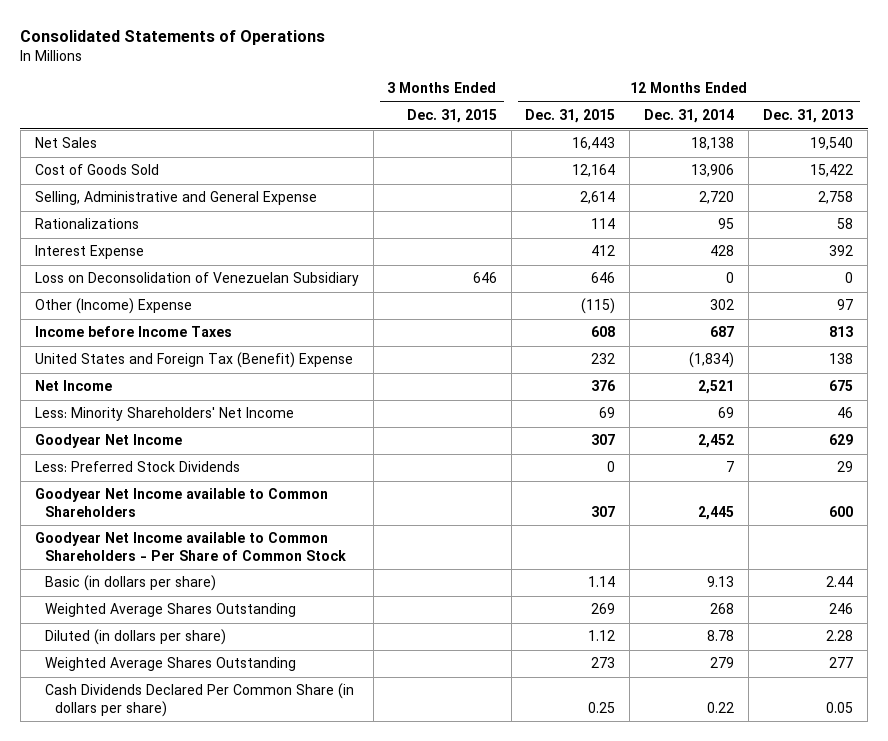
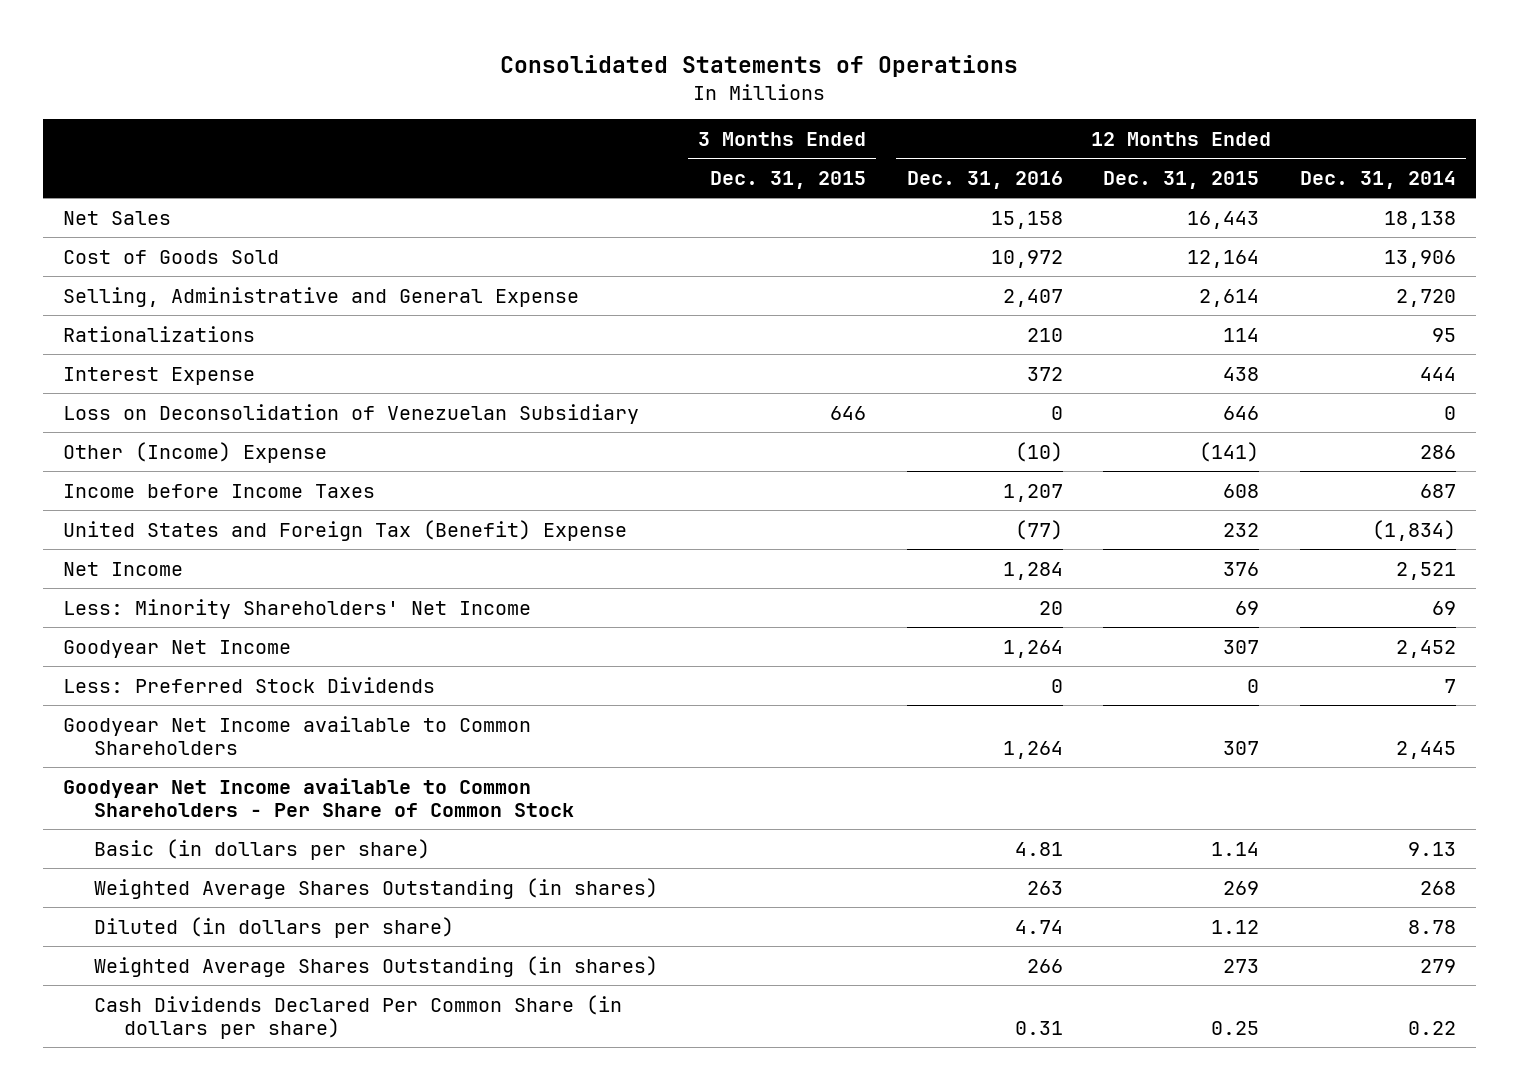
[763,109,854,124] Dec. 31, 2013 -> none
none -> [906,170,1063,189] Dec. 31, 2016
[591,245,616,257] 412 -> [1223,366,1260,381] 438
[710,245,735,257] 428 -> [1419,366,1456,381] 444
[581,298,616,315] (115) -> [1199,441,1260,462] (141)
[710,299,735,311] 302 -> [1419,444,1456,459] 286
[44,603,296,618] Weighted Average Shares Outstanding -> [93,877,658,899] Weighted Average Shares Outstanding (in shares)
[44,657,296,672] Weighted Average Shares Outstanding -> [93,955,658,977] Weighted Average Shares Outstanding (in shares)

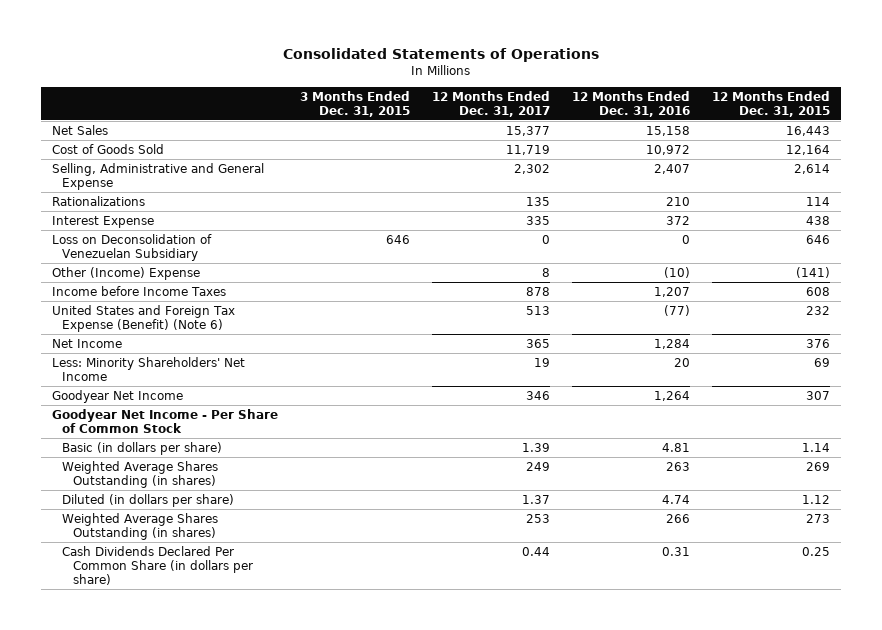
[1299,170,1456,189] Dec. 31, 2014 -> none
none -> [432,90,551,117] 12 Months Ended Dec. 31, 2017
[63,519,628,541] United States and Foreign Tax (Benefit) Expense -> [52,304,236,332] United States and Foreign Tax Expense (Benefit) (Note 6)
[63,676,436,693] Less: Preferred Stock Dividends -> none
[63,715,532,755] Goodyear Net Income available to Common Shareholders -> none
[63,777,574,817] Goodyear Net Income available to Common Shareholders - Per Share of Common Stock -> [52,408,279,433] Goodyear Net Income - Per Share of Common Stock

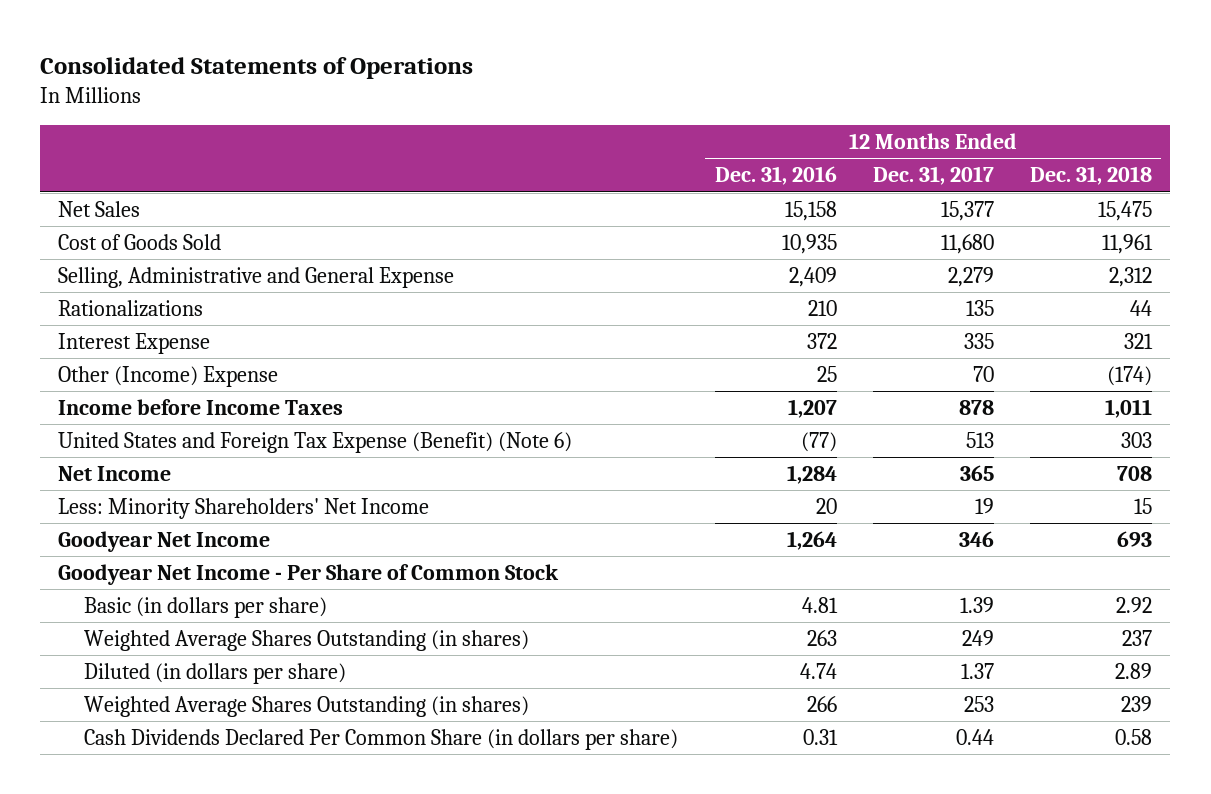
[300,90,411,117] 3 Months Ended Dec. 31, 2015 -> none
[711,90,830,117] 12 Months Ended Dec. 31, 2015 -> none
none -> [1030,166,1153,186] Dec. 31, 2018
[506,144,551,155] 11,719 -> [940,234,994,255] 11,680
[645,144,690,155] 10,972 -> [781,234,837,255] 10,935
[514,163,551,174] 2,302 -> [947,267,994,288] 2,279
[653,163,690,174] 2,407 -> [788,267,837,288] 2,409
[52,233,213,261] Loss on Deconsolidation of Venezuelan Subsidiary -> none
[542,267,551,277] 8 -> [972,366,994,383] 70
[663,266,690,278] (10) -> [816,366,837,383] 25

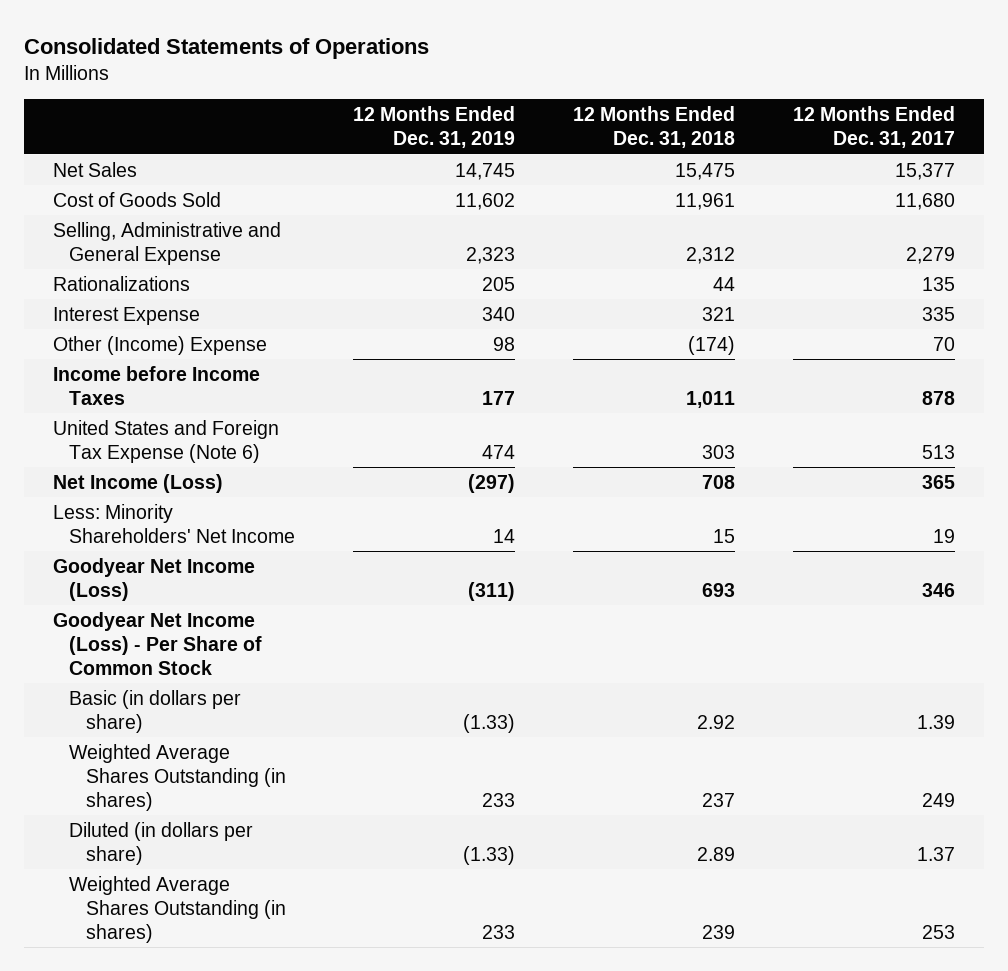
[714,166,837,186] Dec. 31, 2016 -> none
none -> [353,106,516,149] 12 Months Ended Dec. 31, 2019
[58,432,573,454] United States and Foreign Tax Expense (Benefit) (Note 6) -> [53,419,280,463] United States and Foreign Tax Expense (Note 6)
[58,466,172,482] Net Income -> [53,473,224,493] Net Income (Loss)
[58,531,271,553] Goodyear Net Income -> [53,557,256,601] Goodyear Net Income (Loss)
[58,564,560,586] Goodyear Net Income - Per Share of Common Stock -> [53,611,263,675] Goodyear Net Income (Loss) - Per Share of Common Stock
[84,729,679,751] Cash Dividends Declared Per Common Share (in dollars per share) -> none

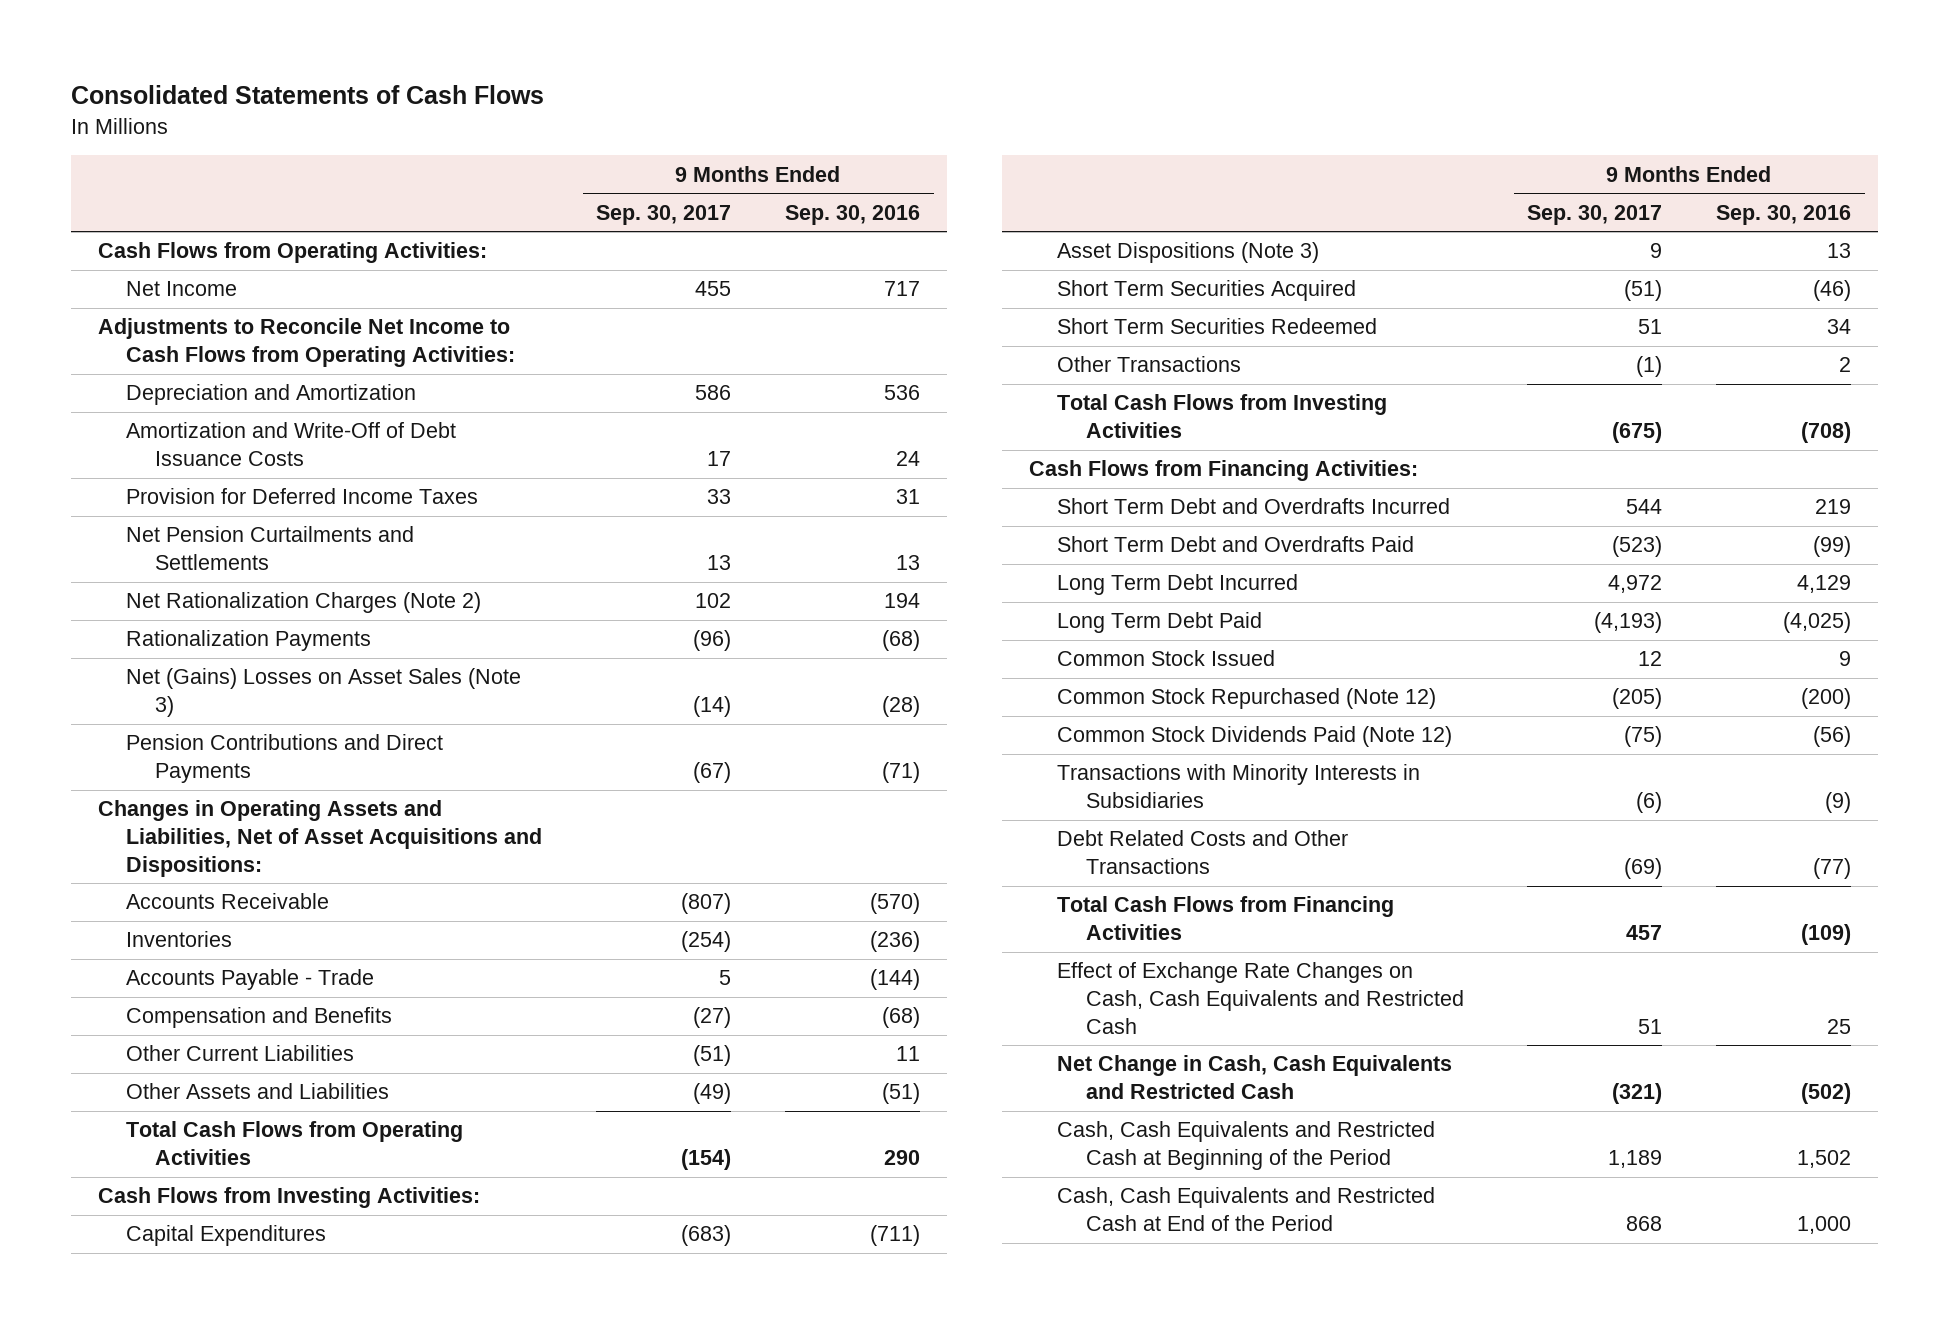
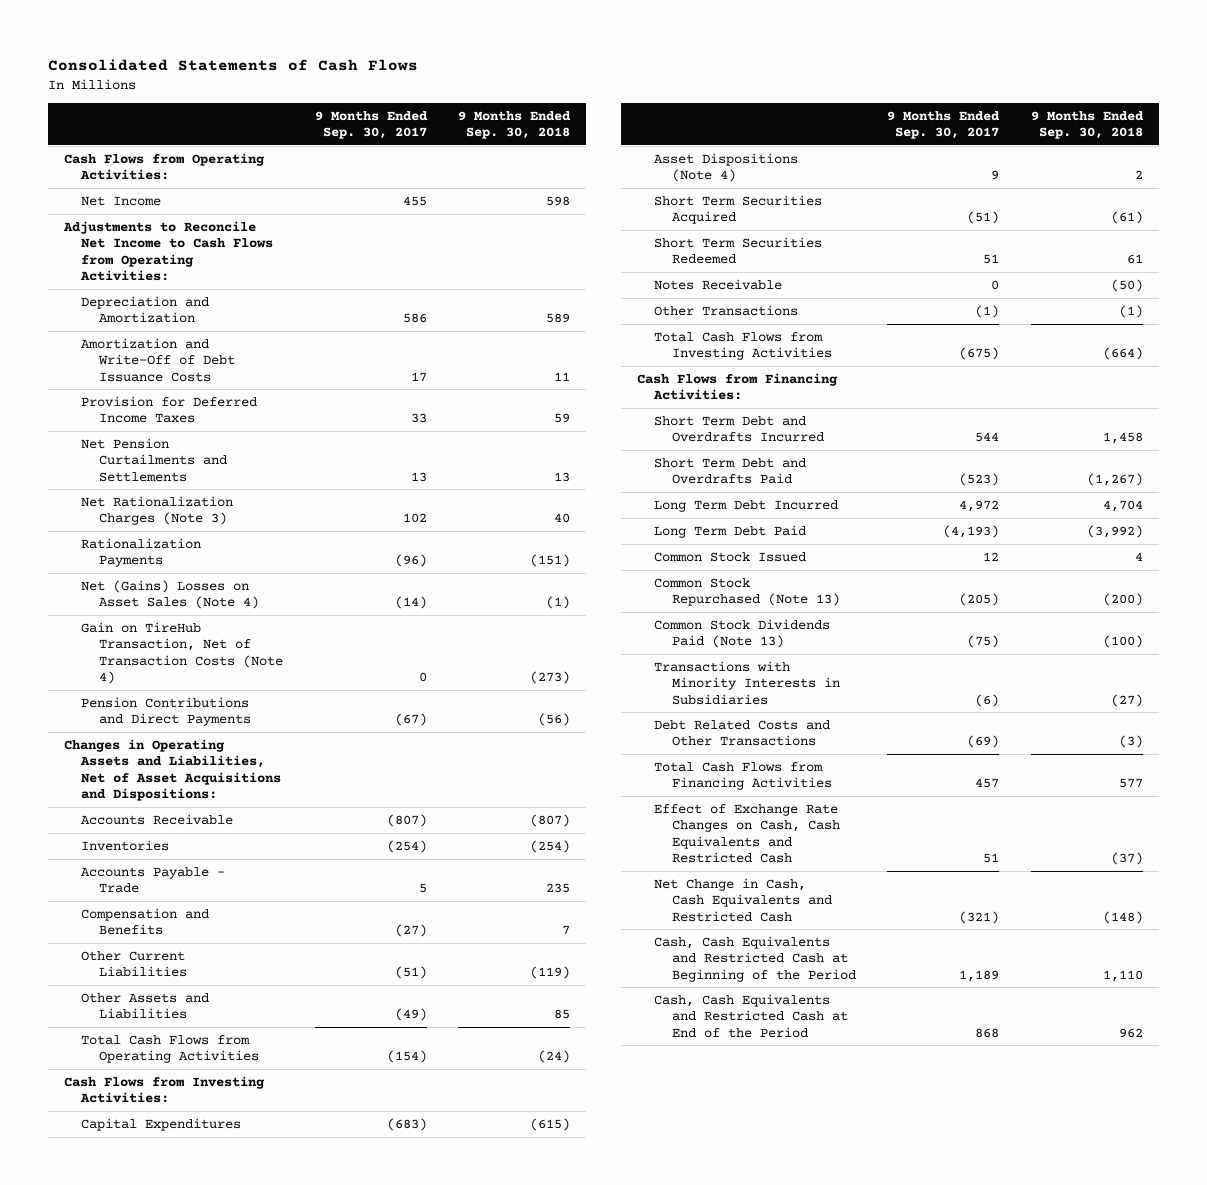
[785,204,921,225] Sep. 30, 2016 -> none
none -> [458,110,572,139] 9 Months Ended Sep. 30, 2018
[126,592,482,614] Net Rationalization Charges (Note 2) -> [81,496,234,526] Net Rationalization Charges (Note 3)
[126,668,522,718] Net (Gains) Losses on Asset Sales (Note 3) -> [81,580,260,610] Net (Gains) Losses on Asset Sales (Note 4)
none -> [81,622,284,684] Gain on TireHub Transaction, Net of Transaction Costs (Note 4)
[1057,242,1320,264] Asset Dispositions (Note 3) -> [654,153,799,183] Asset Dispositions (Note 4)
none -> [654,279,783,291] Notes Receivable
[1057,688,1437,710] Common Stock Repurchased (Note 12) -> [654,578,840,607] Common Stock Repurchased (Note 13)
[1057,726,1453,748] Common Stock Dividends Paid (Note 12) -> [654,619,831,649] Common Stock Dividends Paid (Note 13)

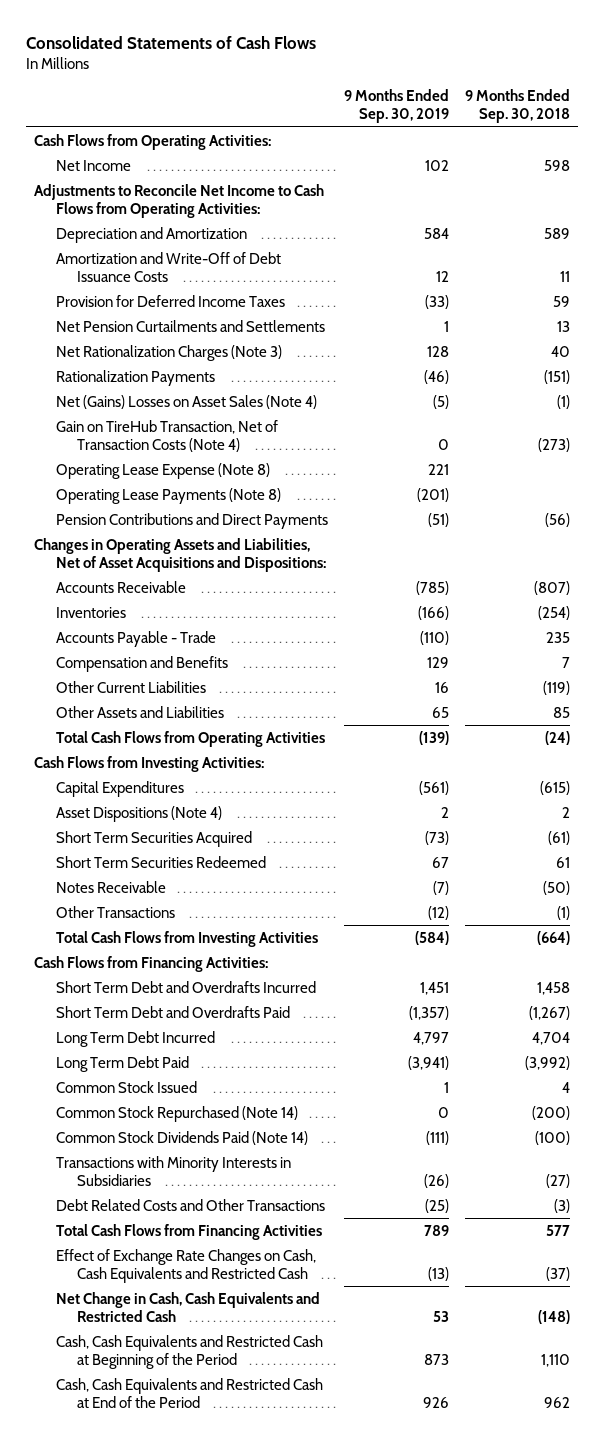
[314,110,428,139] 9 Months Ended Sep. 30, 2017 -> none
none -> [343,89,449,124] 9 Months Ended Sep. 30, 2019
none -> [55,462,270,479] Operating Lease Expense (Note 8)
none -> [55,487,281,504] Operating Lease Payments (Note 8)
[654,578,840,607] Common Stock Repurchased (Note 13) -> [55,1105,298,1122] Common Stock Repurchased (Note 14)
[654,619,831,649] Common Stock Dividends Paid (Note 13) -> [55,1130,308,1145] Common Stock Dividends Paid (Note 14)

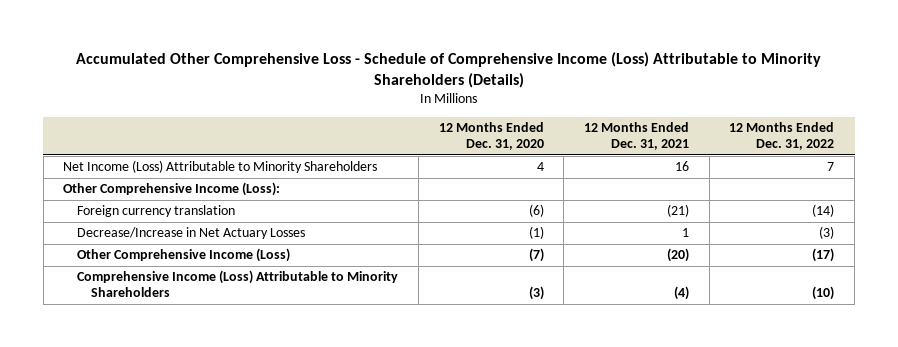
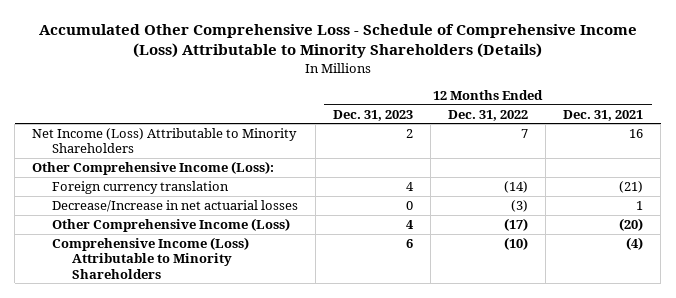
[438,122,544,151] 12 Months Ended Dec. 31, 2020 -> none
none -> [333,109,414,121] Dec. 31, 2023
[77,227,306,240] Decrease/Increase in Net Actuary Losses -> [52,200,299,213] Decrease/Increase in net actuarial losses

